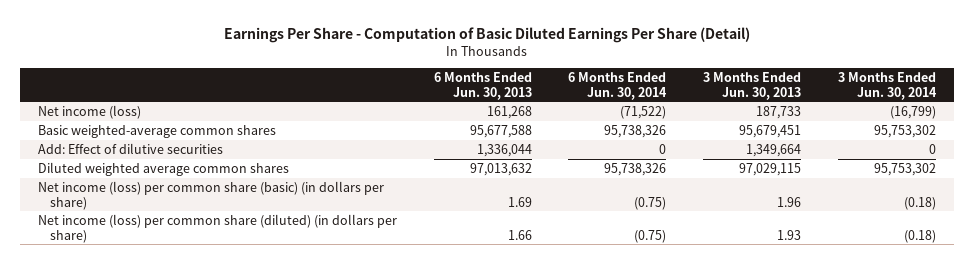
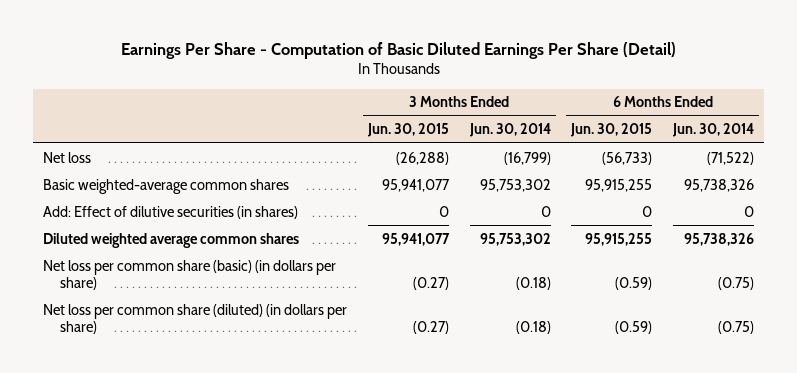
[433,71,532,100] 6 Months Ended Jun. 30, 2013 -> none
[703,71,802,100] 3 Months Ended Jun. 30, 2013 -> none
none -> [366,123,449,138] Jun. 30, 2015
none -> [570,123,653,138] Jun. 30, 2015
[37,104,141,119] Net income (loss) -> [43,151,92,163] Net loss
[37,142,223,154] Add: Effect of dilutive securities -> [43,205,299,219] Add: Effect of dilutive securities (in shares)
[37,180,384,210] Net income (loss) per common share (basic) (in dollars per share) -> [43,259,337,290] Net loss per common share (basic) (in dollars per share)
[37,213,397,243] Net income (loss) per common share (diluted) (in dollars per share) -> [43,303,348,334] Net loss per common share (diluted) (in dollars per share)

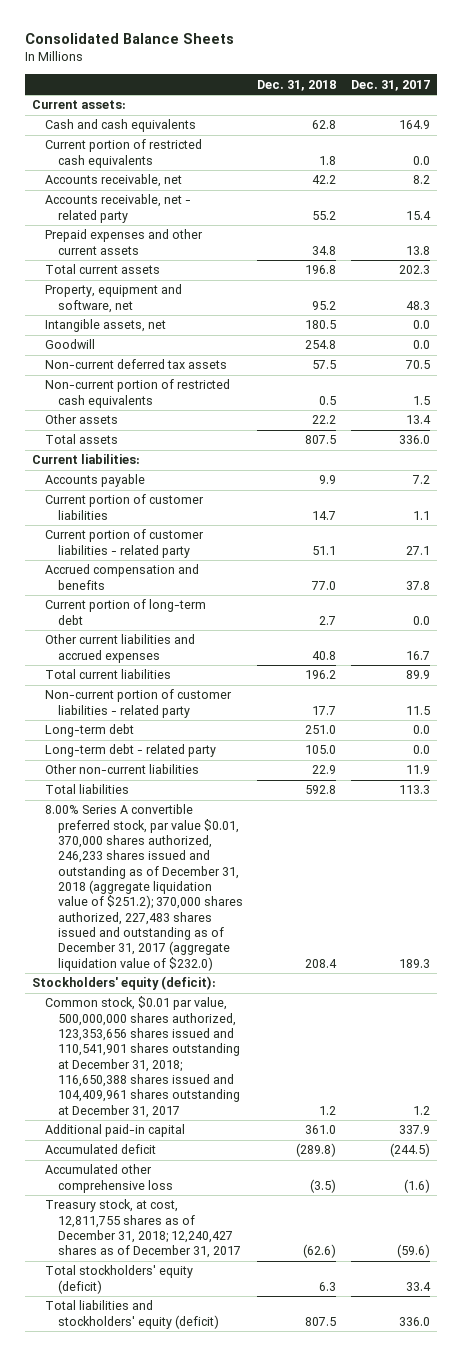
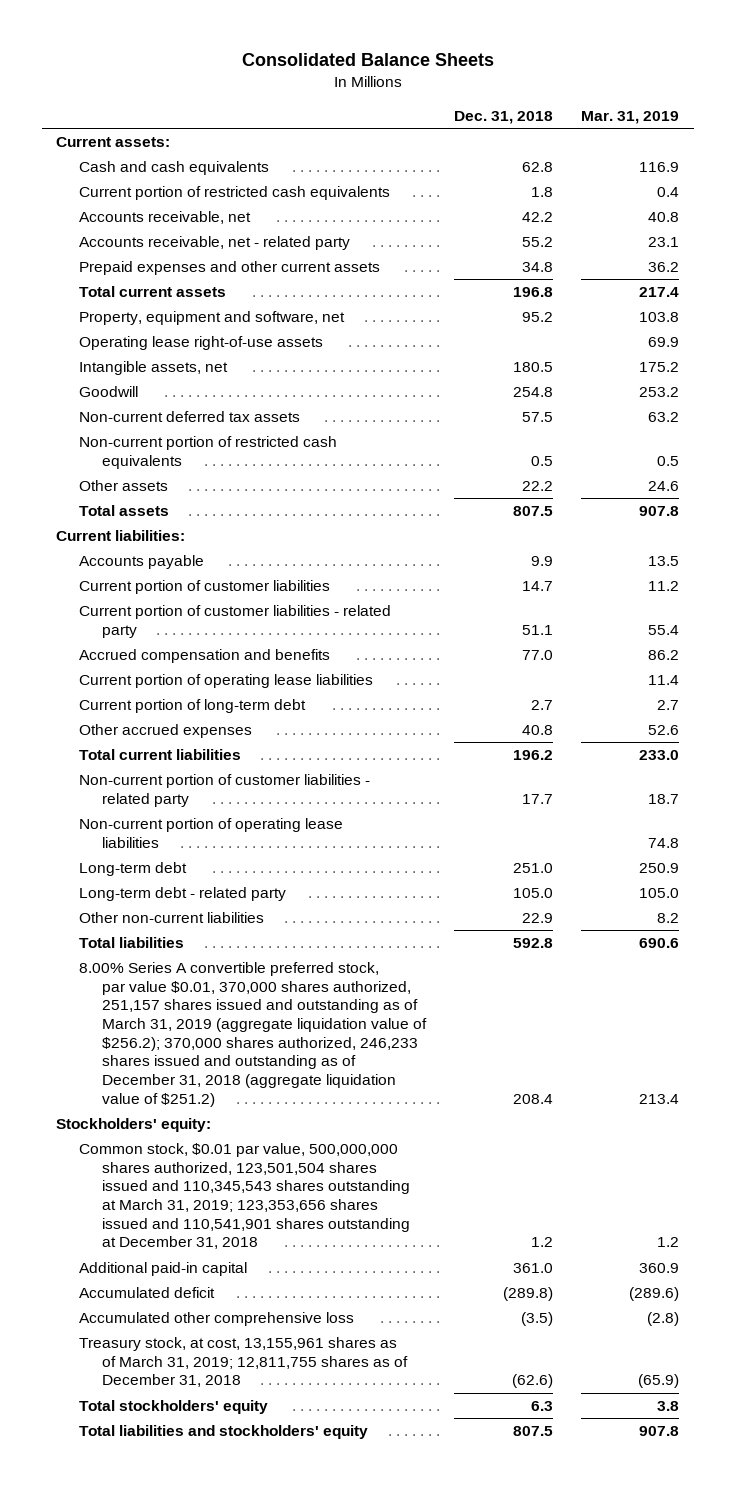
[350,79,430,91] Dec. 31, 2017 -> none
none -> [581,110,680,124] Mar. 31, 2019
none -> [78,336,323,351] Operating lease right-of-use assets
none -> [78,674,373,689] Current portion of operating lease liabilities
[44,634,195,663] Other current liabilities and accrued expenses -> [78,724,252,739] Other accrued expenses
none -> [78,818,343,848] Non-current portion of operating lease liabilities
[44,804,243,971] 8.00% Series A convertible preferred stock, par value $0.01, 370,000 shares authorized, 246,233 shares issued and outstanding as of December 31, 2018 (aggregate liquidation value of $251.2); 370,000 shares authorized, 227,483 shares issued and outstanding as of December 31, 2017 (aggregate liquidation value of $232.0) -> [78,962,427,1107] 8.00% Series A convertible preferred stock, par value $0.01, 370,000 shares authorized, 251,157 shares issued and outstanding as of March 31, 2019 (aggregate liquidation value of $256.2); 370,000 shares authorized, 246,233 shares issued and outstanding as of December 31, 2018 (aggregate liquidation value of $251.2)
[31,976,216,991] Stockholders' equity (deficit): -> [55,1118,211,1133] Stockholders' equity:
[44,996,240,1118] Common stock, $0.01 par value, 500,000,000 shares authorized, 123,353,656 shares issued and 110,541,901 shares outstanding at December 31, 2018; 116,650,388 shares issued and 104,409,961 shares outstanding at December 31, 2017 -> [78,1143,410,1250] Common stock, $0.01 par value, 500,000,000 shares authorized, 123,501,504 shares issued and 110,345,543 shares outstanding at March 31, 2019; 123,353,656 shares issued and 110,541,901 shares outstanding at December 31, 2018
[44,1199,241,1259] Treasury stock, at cost, 12,811,755 shares as of December 31, 2018; 12,240,427 shares as of December 31, 2017 -> [78,1337,408,1388] Treasury stock, at cost, 13,155,961 shares as of March 31, 2019; 12,811,755 shares as of December 31, 2018
[44,1265,193,1294] Total stockholders' equity (deficit) -> [78,1400,268,1415] Total stockholders' equity
[44,1300,219,1329] Total liabilities and stockholders' equity (deficit) -> [78,1425,368,1440] Total liabilities and stockholders' equity

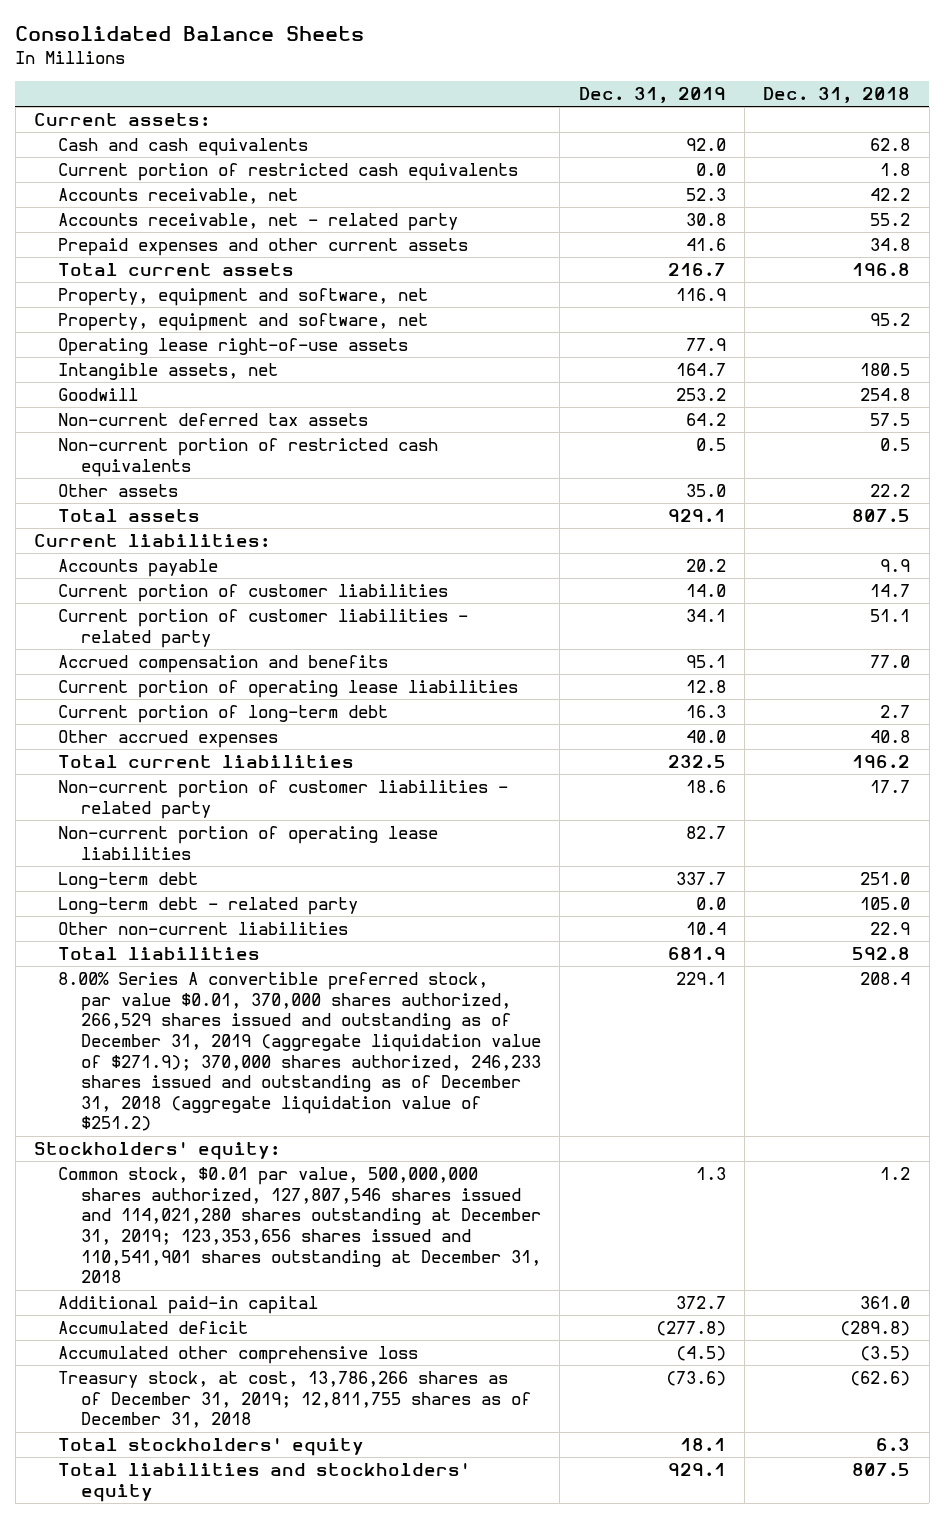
[581,110,680,124] Mar. 31, 2019 -> none
none -> [578,86,726,103] Dec. 31, 2019
none -> [57,288,428,307] Property, equipment and software, net
[78,962,427,1107] 8.00% Series A convertible preferred stock, par value $0.01, 370,000 shares authorized, 251,157 shares issued and outstanding as of March 31, 2019 (aggregate liquidation value of $256.2); 370,000 shares authorized, 246,233 shares issued and outstanding as of December 31, 2018 (aggregate liquidation value of $251.2) -> [57,972,541,1132] 8.00% Series A convertible preferred stock, par value $0.01, 370,000 shares authorized, 266,529 shares issued and outstanding as of December 31, 2019 (aggregate liquidation value of $271.9); 370,000 shares authorized, 246,233 shares issued and outstanding as of December 31, 2018 (aggregate liquidation value of $251.2)
[78,1143,410,1250] Common stock, $0.01 par value, 500,000,000 shares authorized, 123,501,504 shares issued and 110,345,543 shares outstanding at March 31, 2019; 123,353,656 shares issued and 110,541,901 shares outstanding at December 31, 2018 -> [57,1167,541,1284] Common stock, $0.01 par value, 500,000,000 shares authorized, 127,807,546 shares issued and 114,021,280 shares outstanding at December 31, 2019; 123,353,656 shares issued and 110,541,901 shares outstanding at December 31, 2018
[78,1337,408,1388] Treasury stock, at cost, 13,155,961 shares as of March 31, 2019; 12,811,755 shares as of December 31, 2018 -> [57,1371,531,1429] Treasury stock, at cost, 13,786,266 shares as of December 31, 2019; 12,811,755 shares as of December 31, 2018

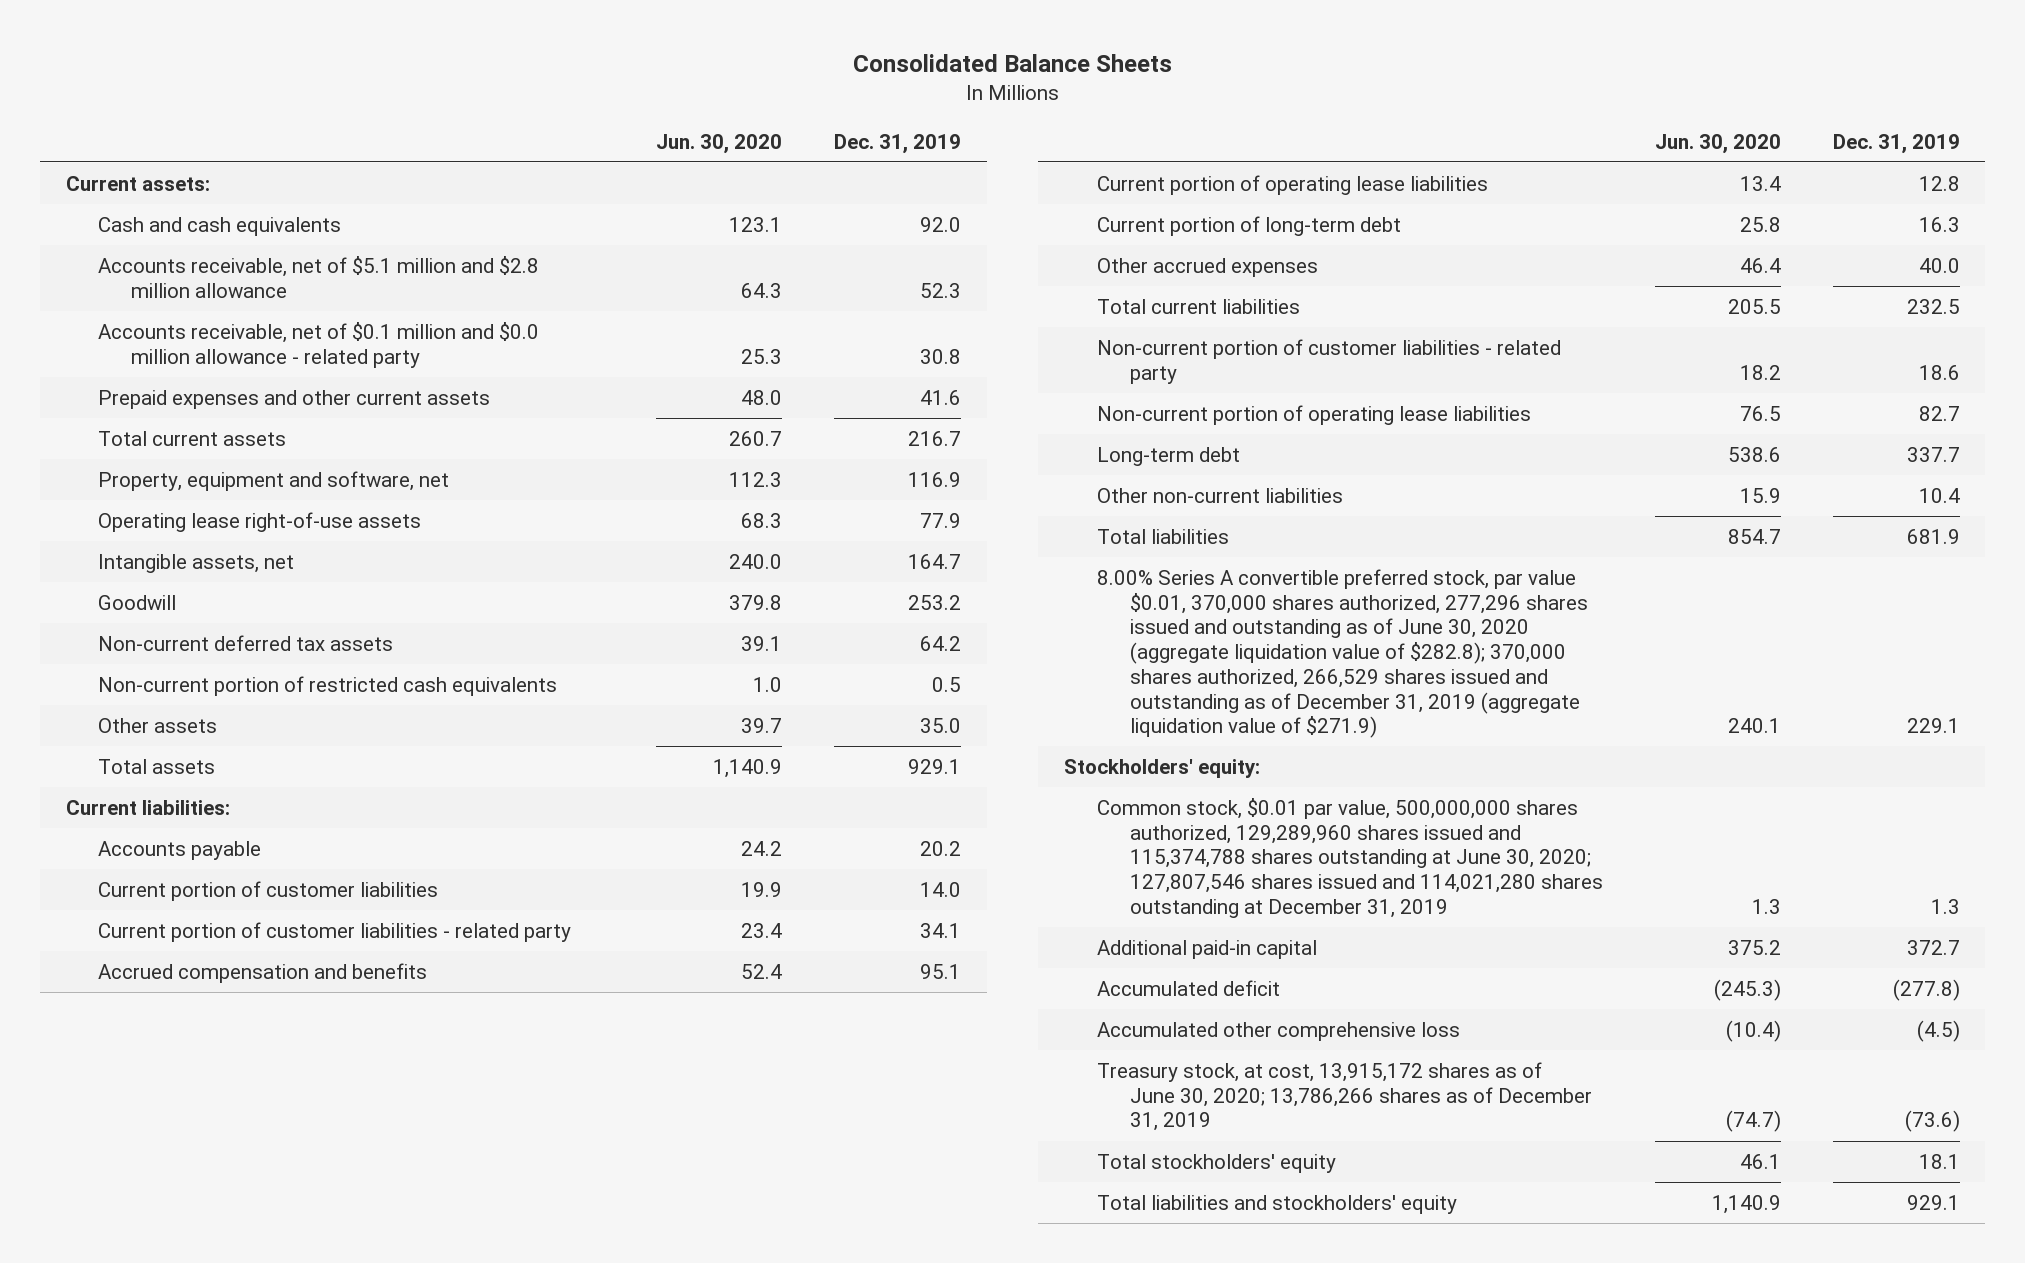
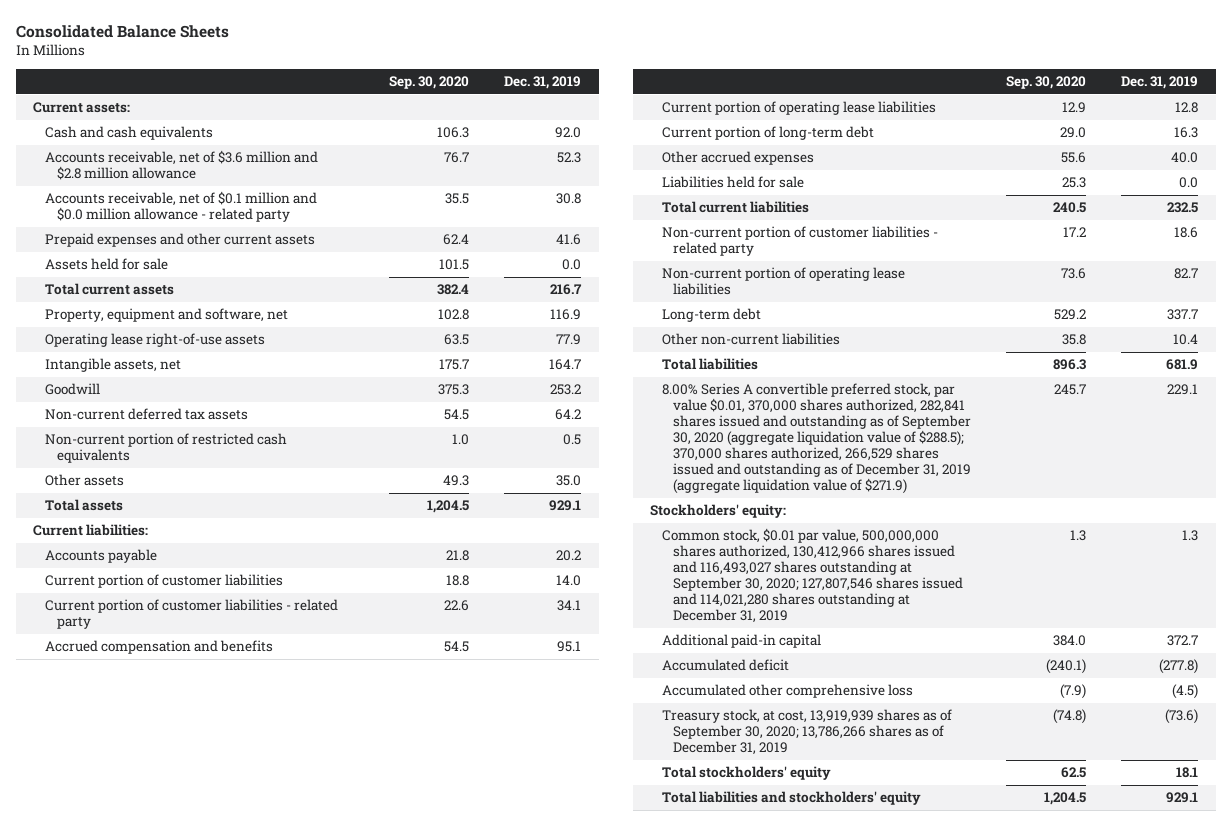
[656,133,783,154] Jun. 30, 2020 -> none
none -> [389,76,470,90] Sep. 30, 2020
[98,255,540,298] Accounts receivable, net of $5.1 million and $2.8 million allowance -> [44,150,318,181] Accounts receivable, net of $3.6 million and $2.8 million allowance
none -> [44,258,168,271] Assets held for sale
none -> [661,176,804,189] Liabilities held for sale
[1097,568,1589,739] 8.00% Series A convertible preferred stock, par value $0.01, 370,000 shares authorized, 277,296 shares issued and outstanding as of June 30, 2020 (aggregate liquidation value of $282.8); 370,000 shares authorized, 266,529 shares issued and outstanding as of December 31, 2019 (aggregate liquidation value of $271.9) -> [661,383,972,495] 8.00% Series A convertible preferred stock, par value $0.01, 370,000 shares authorized, 282,841 shares issued and outstanding as of September 30, 2020 (aggregate liquidation value of $288.5); 370,000 shares authorized, 266,529 shares issued and outstanding as of December 31, 2019 (aggregate liquidation value of $271.9)
[1097,797,1604,918] Common stock, $0.01 par value, 500,000,000 shares authorized, 129,289,960 shares issued and 115,374,788 shares outstanding at June 30, 2020; 127,807,546 shares issued and 114,021,280 shares outstanding at December 31, 2019 -> [661,528,964,624] Common stock, $0.01 par value, 500,000,000 shares authorized, 130,412,966 shares issued and 116,493,027 shares outstanding at September 30, 2020; 127,807,546 shares issued and 114,021,280 shares outstanding at December 31, 2019
[1097,1061,1593,1132] Treasury stock, at cost, 13,915,172 shares as of June 30, 2020; 13,786,266 shares as of December 31, 2019 -> [661,709,952,756] Treasury stock, at cost, 13,919,939 shares as of September 30, 2020; 13,786,266 shares as of December 31, 2019

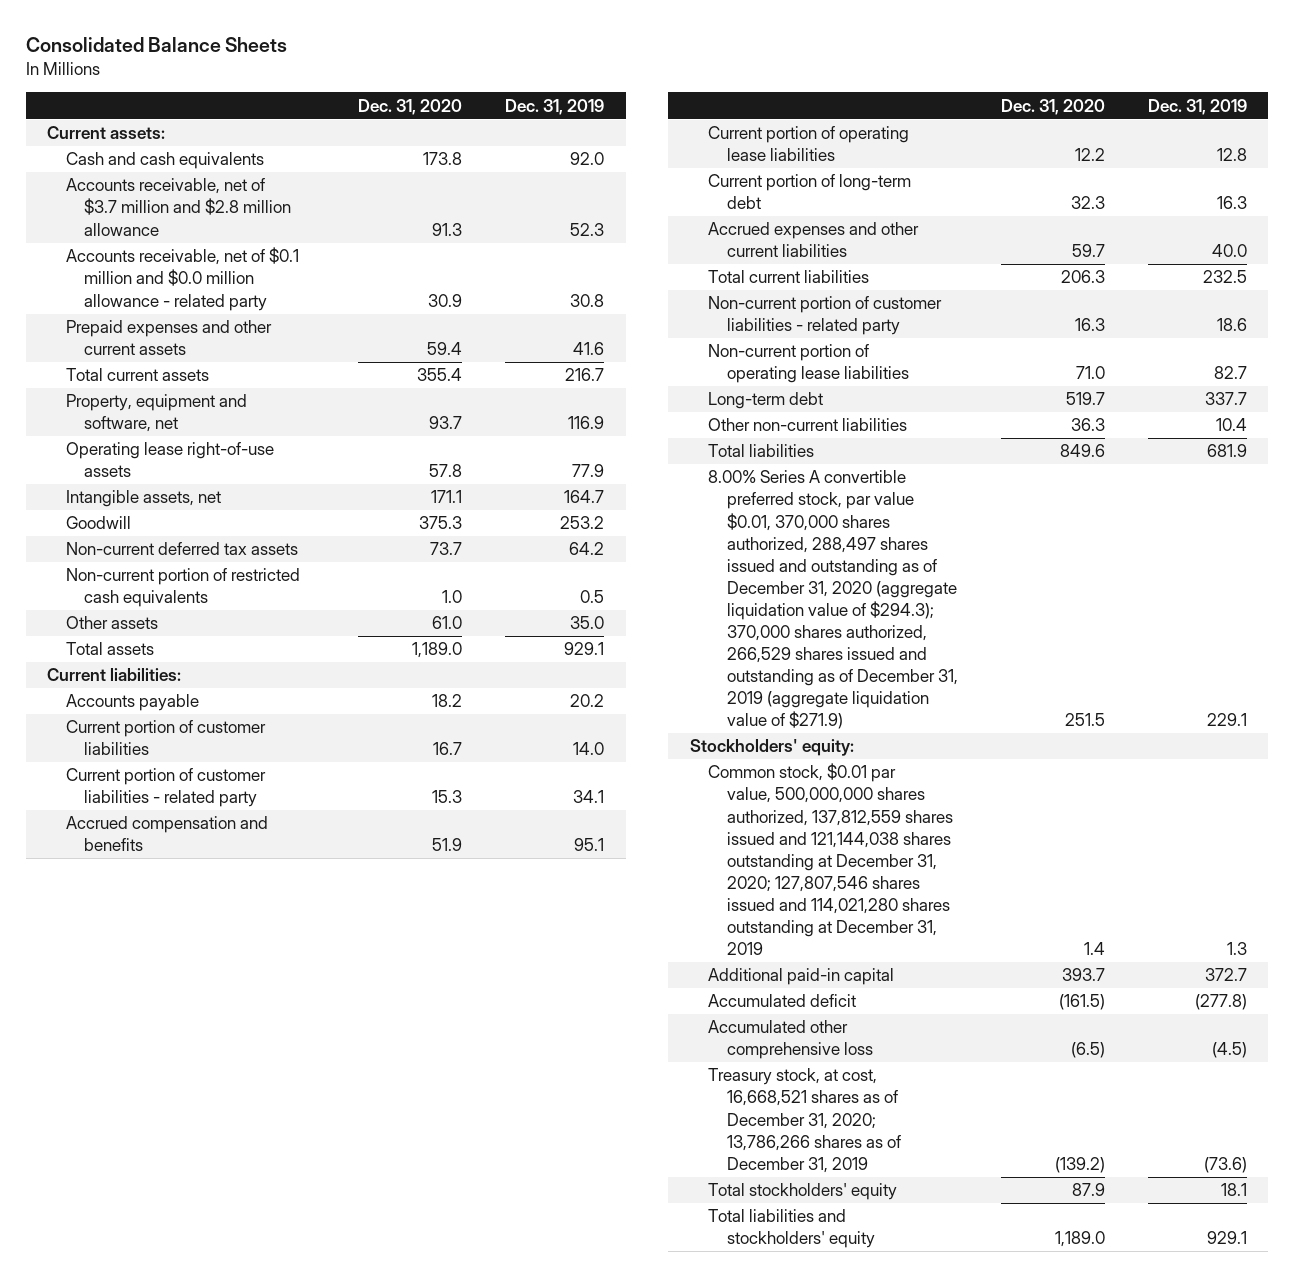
[389,76,470,90] Sep. 30, 2020 -> none
none -> [358,98,463,115] Dec. 31, 2020
[44,150,318,181] Accounts receivable, net of $3.6 million and $2.8 million allowance -> [65,178,292,236] Accounts receivable, net of $3.7 million and $2.8 million allowance
[44,258,168,271] Assets held for sale -> none
[661,176,804,189] Liabilities held for sale -> none
[661,151,814,166] Other accrued expenses -> [708,222,920,258] Accrued expenses and other current liabilities
[661,383,972,495] 8.00% Series A convertible preferred stock, par value $0.01, 370,000 shares authorized, 282,841 shares issued and outstanding as of September 30, 2020 (aggregate liquidation value of $288.5); 370,000 shares authorized, 266,529 shares issued and outstanding as of December 31, 2019 (aggregate liquidation value of $271.9) -> [708,470,959,730] 8.00% Series A convertible preferred stock, par value $0.01, 370,000 shares authorized, 288,497 shares issued and outstanding as of December 31, 2020 (aggregate liquidation value of $294.3); 370,000 shares authorized, 266,529 shares issued and outstanding as of December 31, 2019 (aggregate liquidation value of $271.9)
[661,528,964,624] Common stock, $0.01 par value, 500,000,000 shares authorized, 130,412,966 shares issued and 116,493,027 shares outstanding at September 30, 2020; 127,807,546 shares issued and 114,021,280 shares outstanding at December 31, 2019 -> [708,763,954,955] Common stock, $0.01 par value, 500,000,000 shares authorized, 137,812,559 shares issued and 121,144,038 shares outstanding at December 31, 2020; 127,807,546 shares issued and 114,021,280 shares outstanding at December 31, 2019
[661,709,952,756] Treasury stock, at cost, 13,919,939 shares as of September 30, 2020; 13,786,266 shares as of December 31, 2019 -> [708,1068,902,1173] Treasury stock, at cost, 16,668,521 shares as of December 31, 2020; 13,786,266 shares as of December 31, 2019

